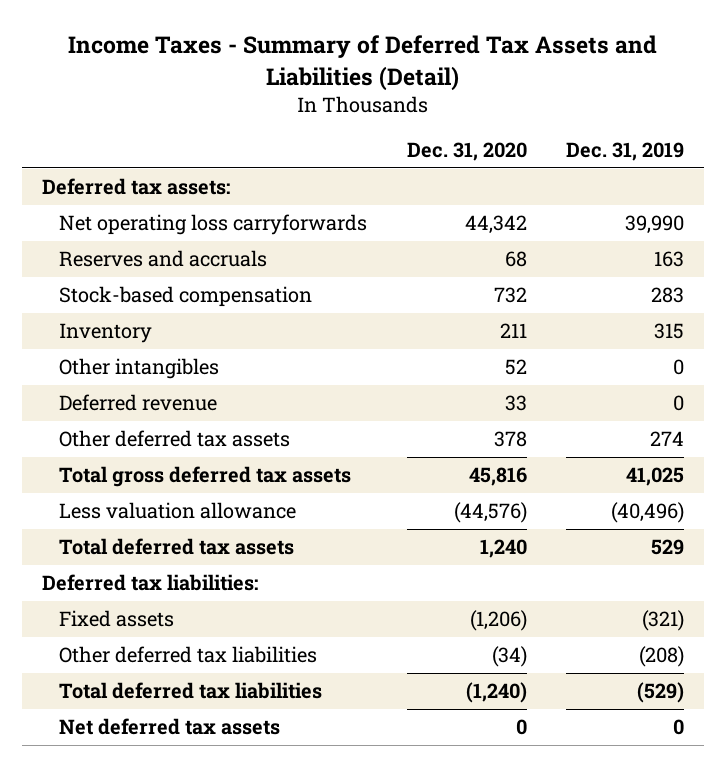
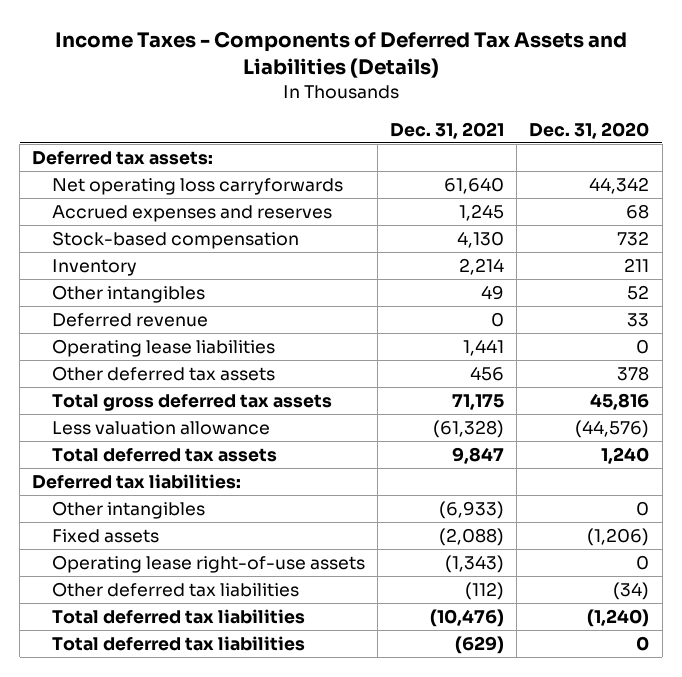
[68,35,658,91] Income Taxes - Summary of Deferred Tax Assets and Liabilities (Detail) -> [54,30,627,79] Income Taxes - Components of Deferred Tax Assets and Liabilities (Details)
[566,142,685,162] Dec. 31, 2019 -> none
none -> [390,121,505,139] Dec. 31, 2021
[59,250,268,268] Reserves and accruals -> [52,204,333,222] Accrued expenses and reserves
none -> [52,338,276,357] Operating lease liabilities
none -> [52,500,206,519] Other intangibles
none -> [52,554,366,573] Operating lease right-of-use assets
[59,718,281,736] Net deferred tax assets -> none
none -> [52,635,306,651] Total deferred tax liabilities

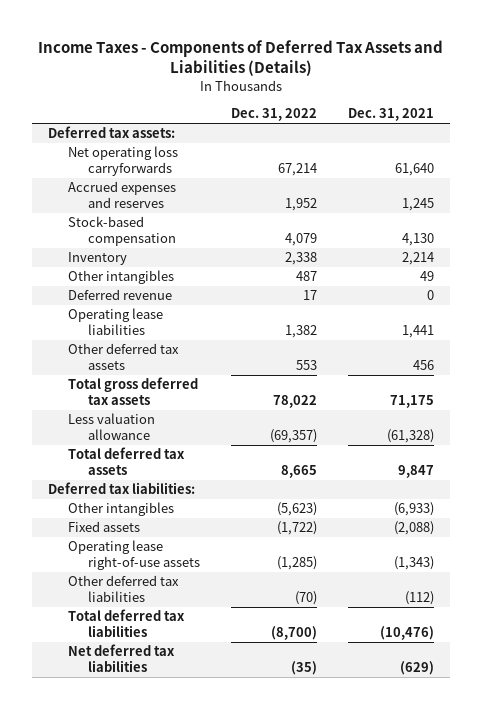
[529,121,650,139] Dec. 31, 2020 -> none
none -> [231,108,318,122] Dec. 31, 2022
[52,635,306,651] Total deferred tax liabilities -> [67,644,175,672] Net deferred tax liabilities

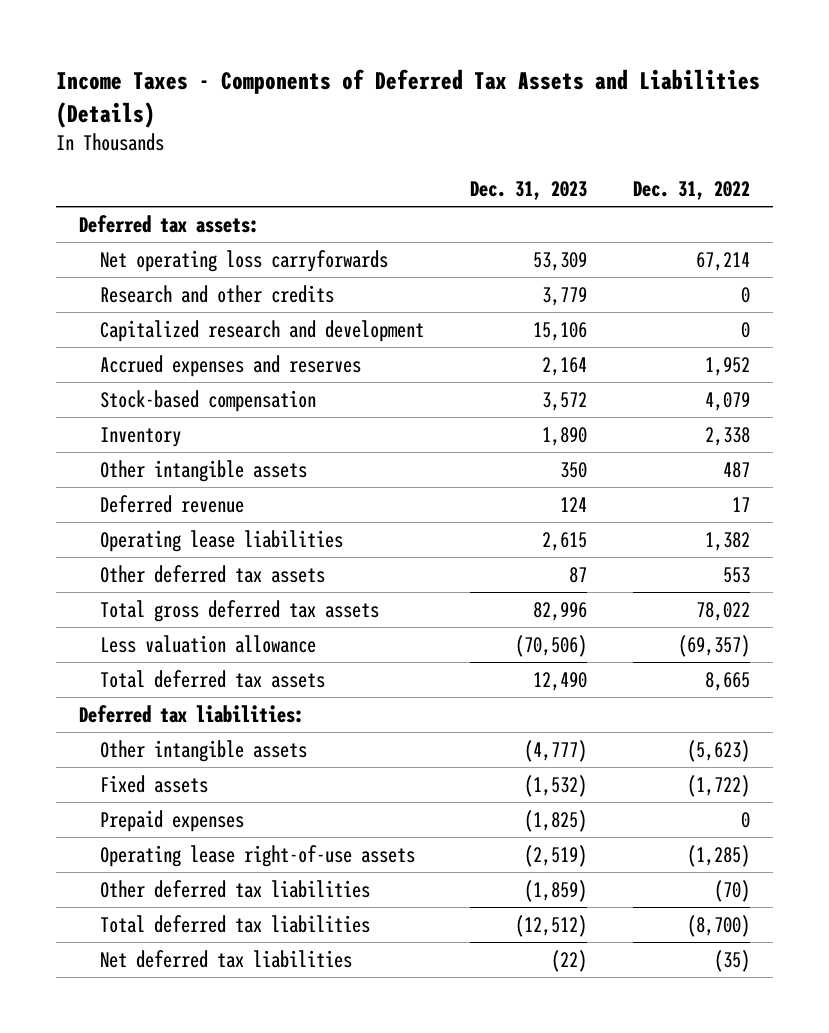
[348,108,435,122] Dec. 31, 2021 -> none
none -> [470,181,588,201] Dec. 31, 2023
none -> [99,284,334,303] Research and other credits
none -> [99,319,424,342] Capitalized research and development
[67,270,174,285] Other intangibles -> [99,459,307,482] Other intangible assets
[67,502,174,517] Other intangibles -> [99,739,307,762] Other intangible assets
none -> [99,809,244,832] Prepaid expenses

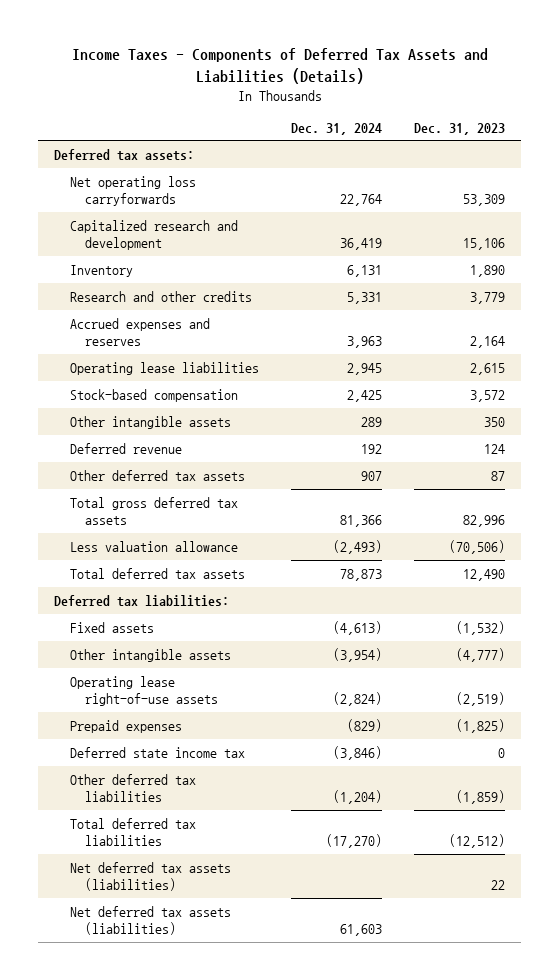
[633,181,751,201] Dec. 31, 2022 -> none
none -> [290,122,382,135] Dec. 31, 2024
[99,426,181,447] Inventory -> [69,264,133,277] Inventory
[99,284,334,303] Research and other credits -> [69,290,252,302] Research and other credits
[99,529,343,552] Operating lease liabilities -> [69,361,259,375] Operating lease liabilities
[99,739,307,762] Other intangible assets -> [69,648,231,662] Other intangible assets
[99,809,244,832] Prepaid expenses -> [69,719,182,733] Prepaid expenses
none -> [69,746,245,758] Deferred state income tax
[99,949,352,968] Net deferred tax liabilities -> [69,861,231,891] Net deferred tax assets (liabilities)
[551,949,588,972] (22) -> [491,879,506,890] 22
none -> [69,905,231,935] Net deferred tax assets (liabilities)

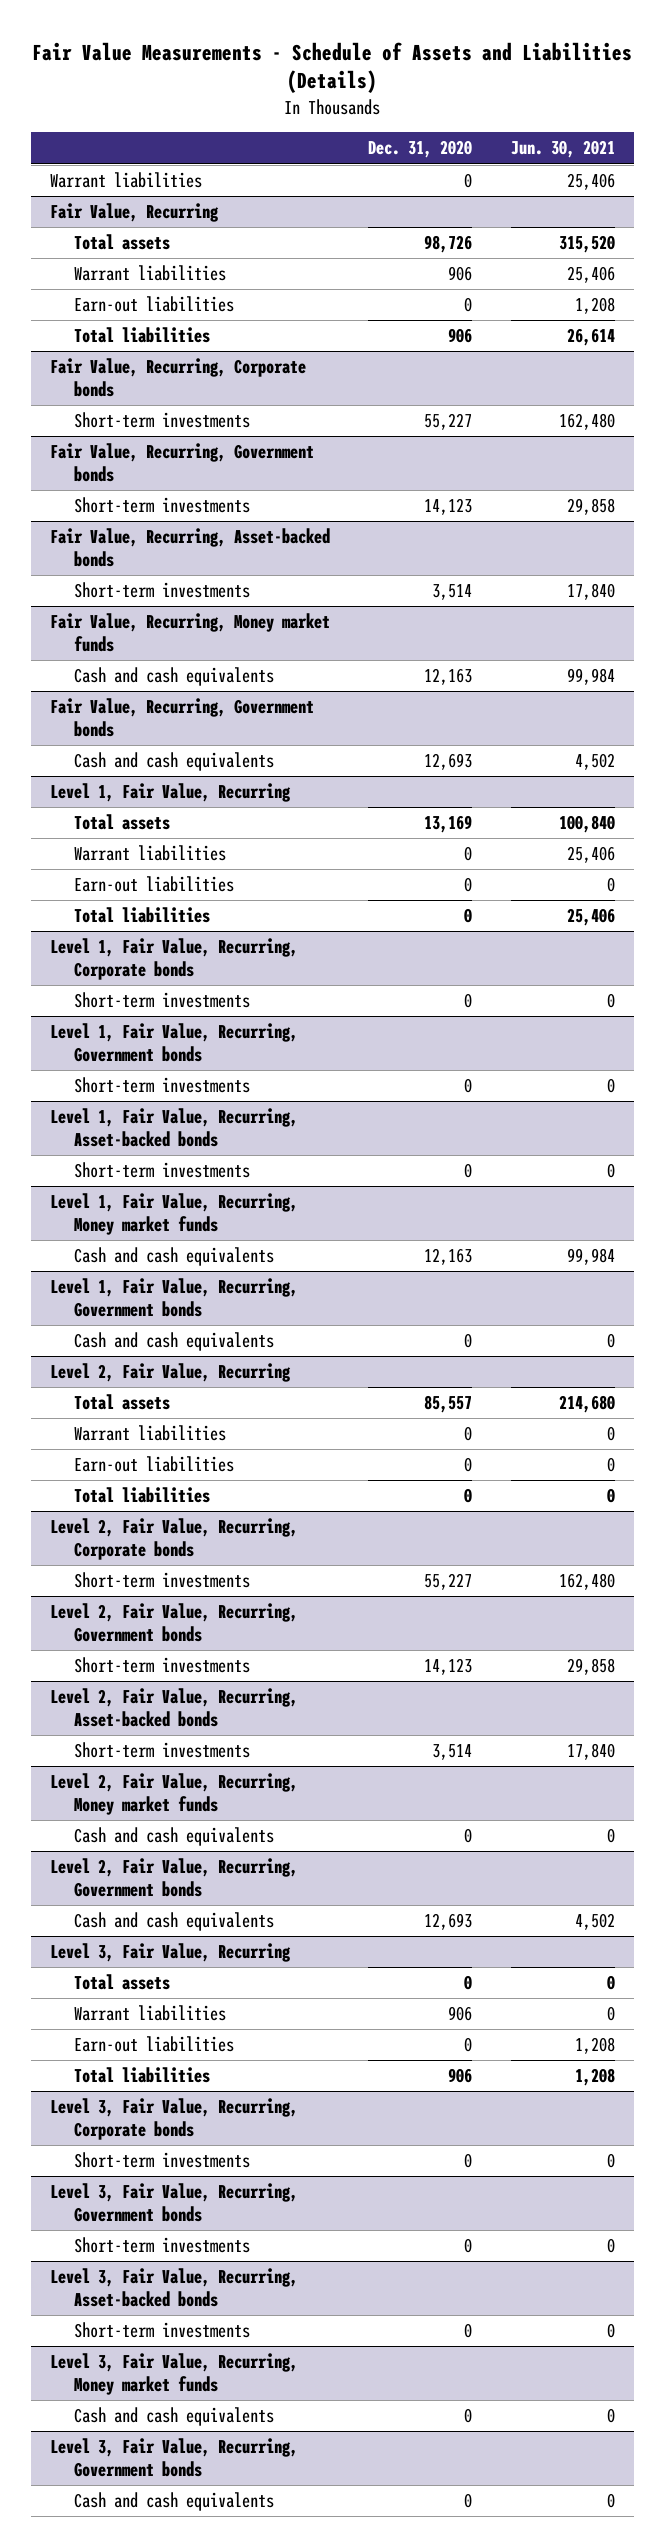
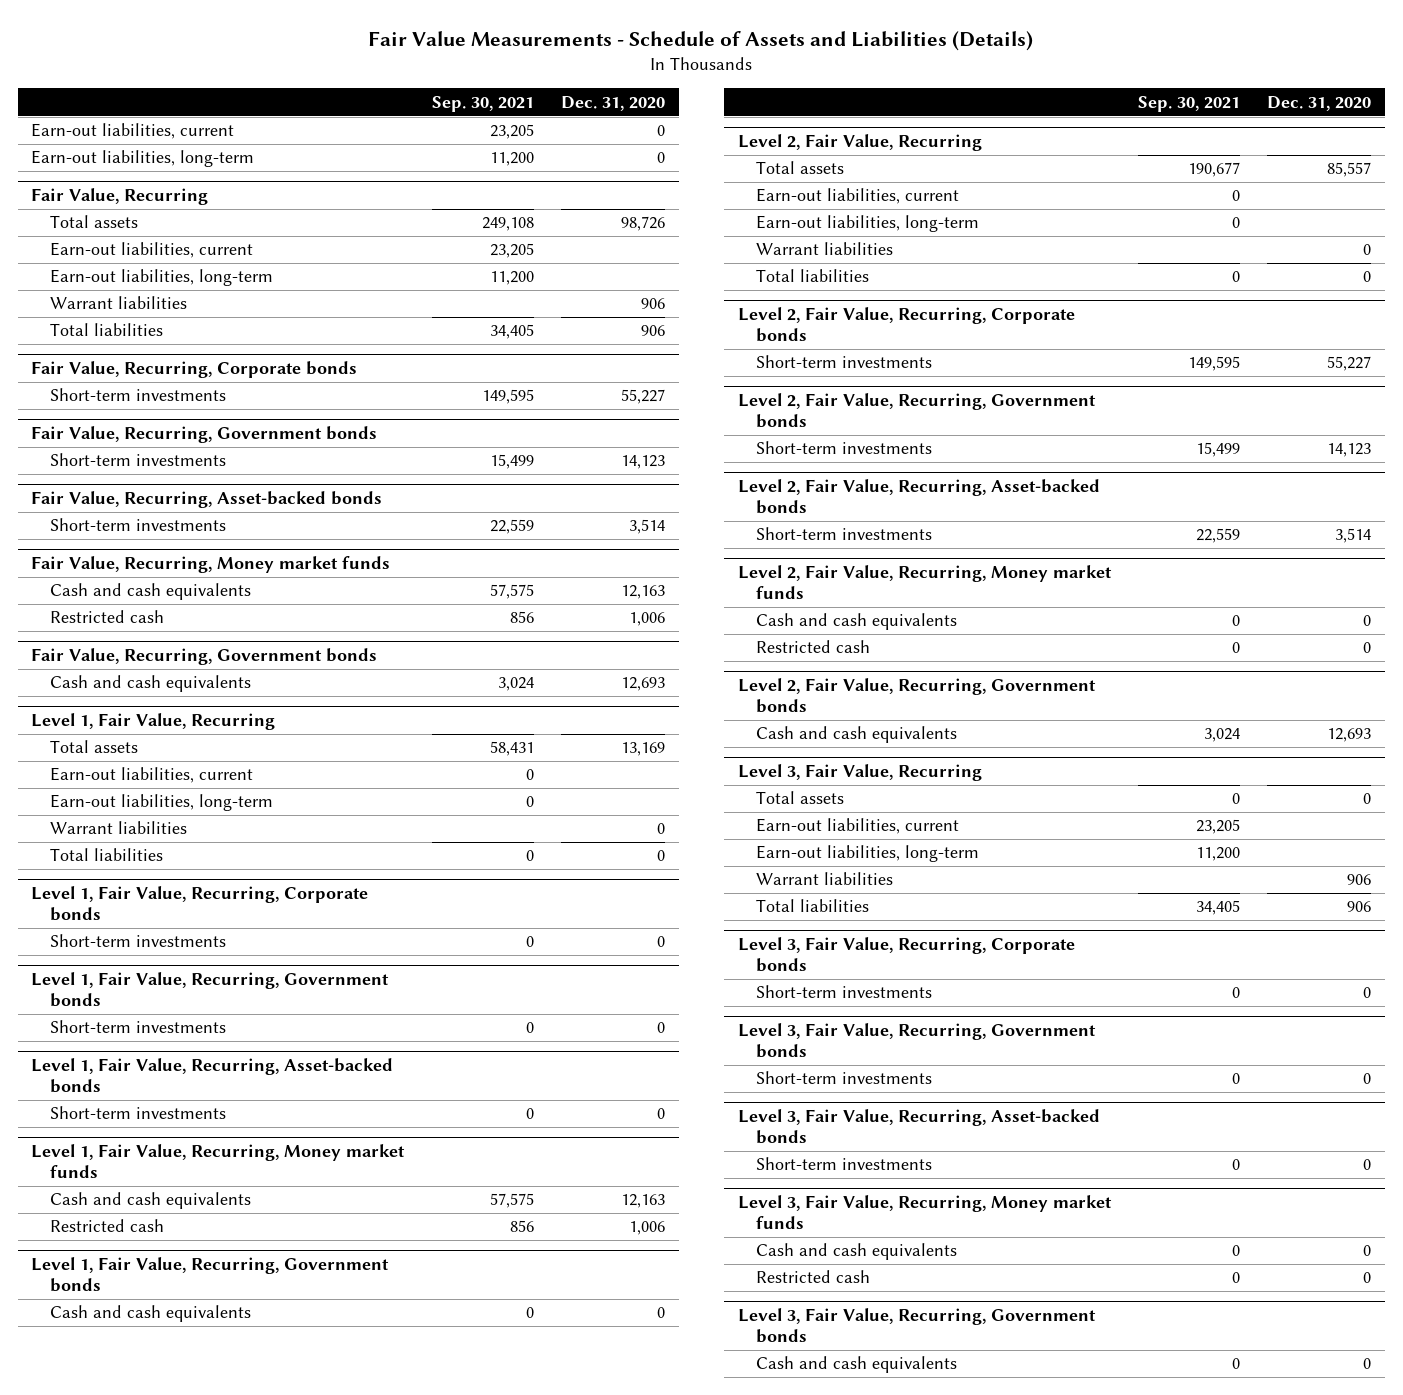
[510,140,615,159] Jun. 30, 2021 -> none
none -> [431,95,534,112] Sep. 30, 2021
[49,172,202,189] Warrant liabilities -> none
none -> [31,123,235,140] Earn-out liabilities, current
none -> [31,150,255,168] Earn-out liabilities, long-term
none -> [49,242,253,259] Earn-out liabilities, current
none -> [49,269,273,287] Earn-out liabilities, long-term
[74,296,235,313] Earn-out liabilities -> none
none -> [49,610,164,624] Restricted cash
none -> [49,767,253,784] Earn-out liabilities, current
none -> [49,794,273,812] Earn-out liabilities, long-term
[74,876,235,893] Earn-out liabilities -> none
none -> [49,1219,164,1233] Restricted cash
none -> [756,188,960,205] Earn-out liabilities, current
none -> [756,215,980,233] Earn-out liabilities, long-term
[74,1456,235,1473] Earn-out liabilities -> none
none -> [756,640,871,654] Restricted cash
none -> [756,818,960,835] Earn-out liabilities, current
none -> [756,845,980,863] Earn-out liabilities, long-term
[74,2036,235,2053] Earn-out liabilities -> none
none -> [756,1270,871,1284] Restricted cash

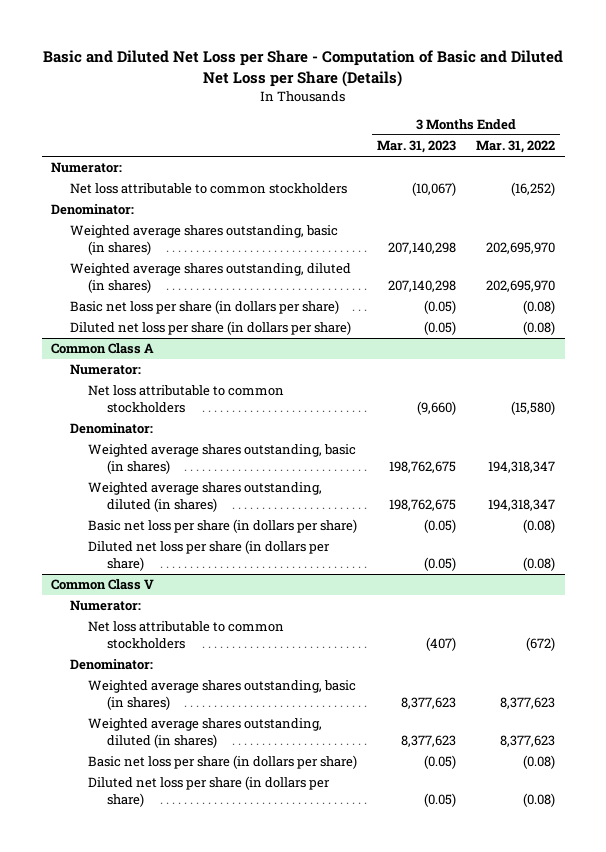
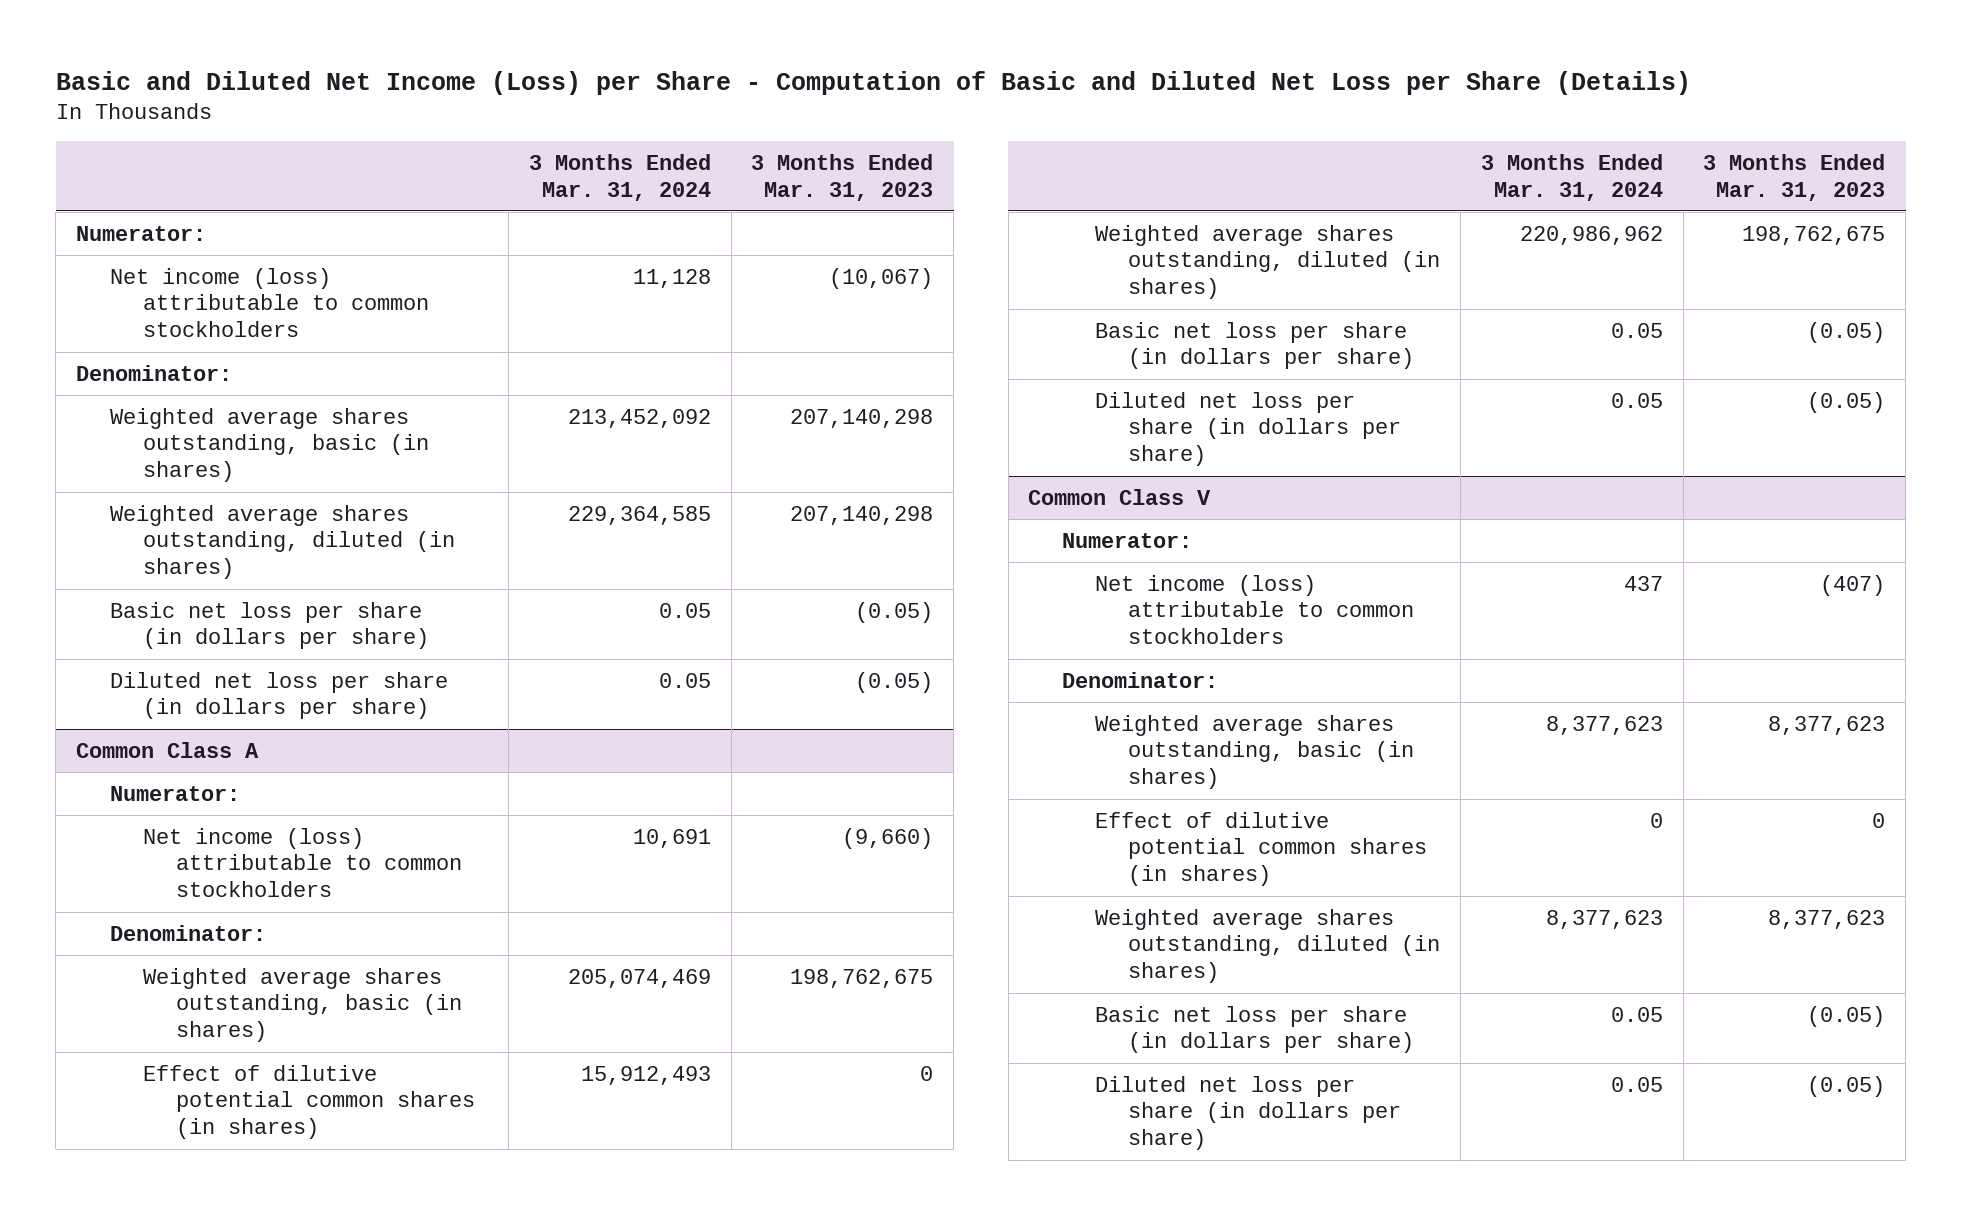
[43,50,564,87] Basic and Diluted Net Loss per Share - Computation of Basic and Diluted Net Loss per Share (Details) -> [55,70,1691,95] Basic and Diluted Net Income (Loss) per Share - Computation of Basic and Diluted Net Loss per Share (Details)
[475,140,555,154] Mar. 31, 2022 -> none
none -> [528,153,711,201] 3 Months Ended Mar. 31, 2024
[69,183,347,195] Net loss attributable to common stockholders -> [109,267,429,338] Net income (loss) attributable to common stockholders
[88,385,285,413] Net loss attributable to common stockholders -> [142,827,463,898] Net income (loss) attributable to common stockholders
none -> [142,1064,476,1140] Effect of dilutive potential common shares (in shares)
[88,621,285,649] Net loss attributable to common stockholders -> [1095,574,1415,645] Net income (loss) attributable to common stockholders
none -> [1095,811,1428,887] Effect of dilutive potential common shares (in shares)

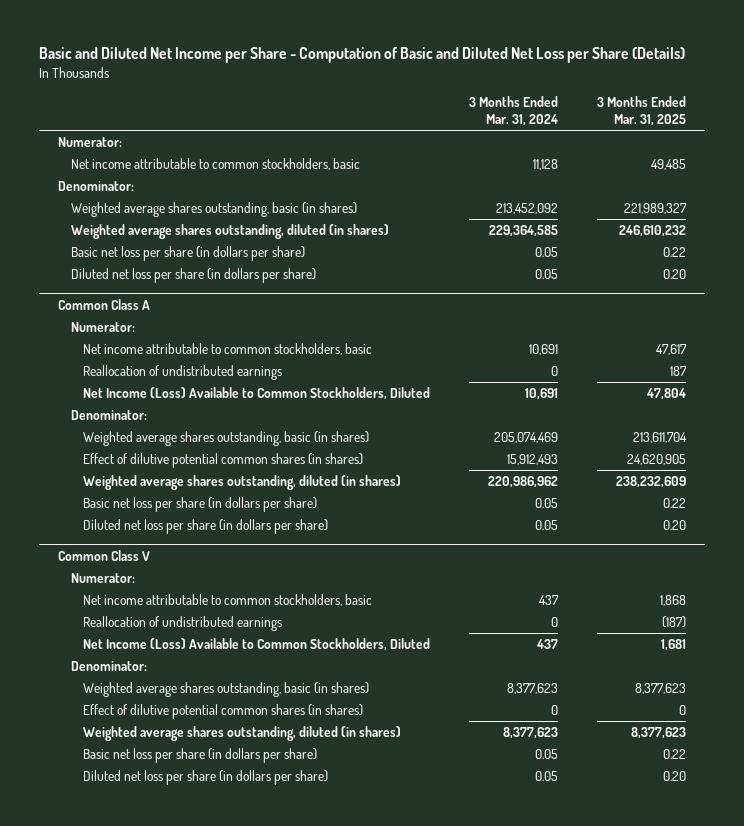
[55,70,1691,95] Basic and Diluted Net Income (Loss) per Share - Computation of Basic and Diluted Net Loss per Share (Details) -> [38,47,685,64] Basic and Diluted Net Income per Share - Computation of Basic and Diluted Net Loss per Share (Details)
[751,153,934,201] 3 Months Ended Mar. 31, 2023 -> none
none -> [596,95,686,127] 3 Months Ended Mar. 31, 2025
[109,267,429,338] Net income (loss) attributable to common stockholders -> [70,158,360,171] Net income attributable to common stockholders, basic
[142,827,463,898] Net income (loss) attributable to common stockholders -> [83,343,373,356] Net income attributable to common stockholders, basic
none -> [83,365,283,381] Reallocation of undistributed earnings
none -> [83,387,431,401] Net Income (Loss) Available to Common Stockholders, Diluted
[1095,574,1415,645] Net income (loss) attributable to common stockholders -> [83,594,373,607] Net income attributable to common stockholders, basic
none -> [83,616,283,632] Reallocation of undistributed earnings
none -> [83,638,431,652] Net Income (Loss) Available to Common Stockholders, Diluted

